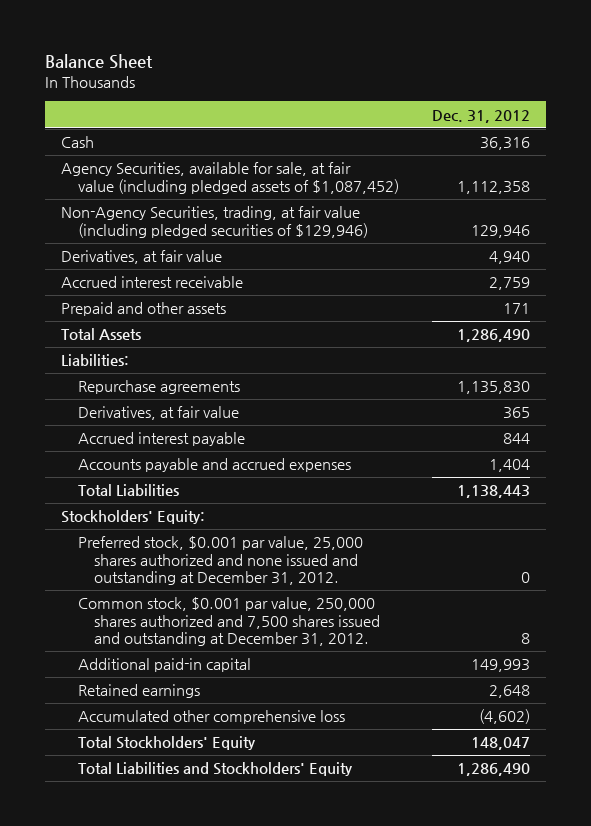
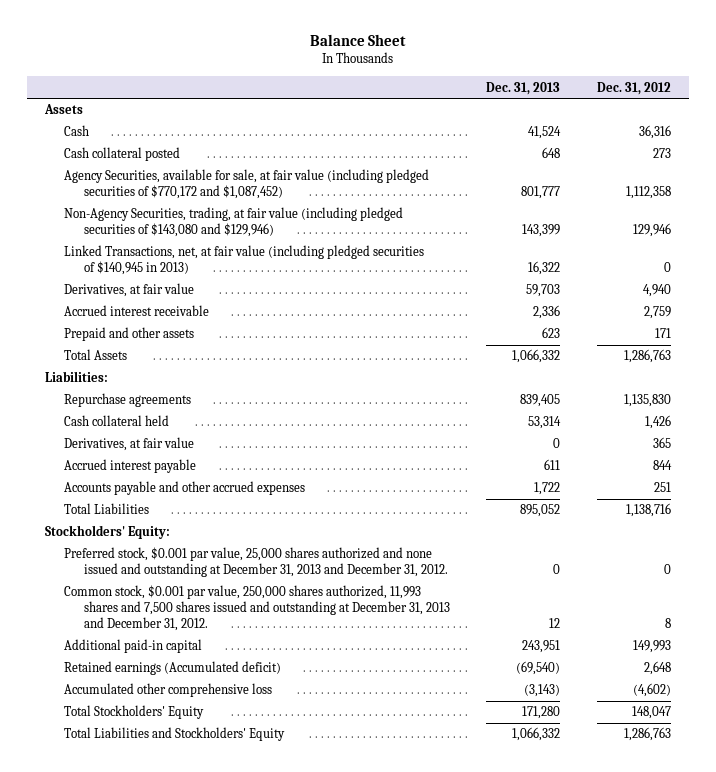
none -> [486,81,561,95] Dec. 31, 2013
none -> [43,104,83,115] Assets
none -> [64,147,181,162] Cash collateral posted
[61,162,399,194] Agency Securities, available for sale, at fair value (including pledged assets of $1,087,452) -> [64,169,430,200] Agency Securities, available for sale, at fair value (including pledged securities of $770,172 and $1,087,452)
[61,206,368,238] Non-Agency Securities, trading, at fair value (including pledged securities of $129,946) -> [64,207,404,238] Non-Agency Securities, trading, at fair value (including pledged securities of $143,080 and $129,946)
none -> [64,245,425,276] Linked Transactions, net, at fair value (including pledged securities of $140,945 in 2013)
[456,329,530,343] 1,286,490 -> [623,349,671,364] 1,286,763
none -> [64,415,170,427] Cash collateral held
[77,458,351,473] Accounts payable and accrued expenses -> [64,481,306,496] Accounts payable and other accrued expenses
[488,459,530,473] 1,404 -> [653,482,671,493] 251
[456,485,530,499] 1,138,443 -> [625,503,671,518] 1,138,716
[77,536,363,586] Preferred stock, $0.001 par value, 25,000 shares authorized and none issued and outstanding at December 31, 2012. -> [64,547,449,578] Preferred stock, $0.001 par value, 25,000 shares authorized and none issued and outstanding at December 31, 2013 and December 31, 2012.
[77,597,381,647] Common stock, $0.001 par value, 250,000 shares authorized and 7,500 shares issued and outstanding at December 31, 2012. -> [64,585,451,632] Common stock, $0.001 par value, 250,000 shares authorized, 11,993 shares and 7,500 shares issued and outstanding at December 31, 2013 and December 31, 2012.
[77,684,200,699] Retained earnings -> [64,661,282,676] Retained earnings (Accumulated deficit)
[456,763,530,777] 1,286,490 -> [623,727,671,742] 1,286,763

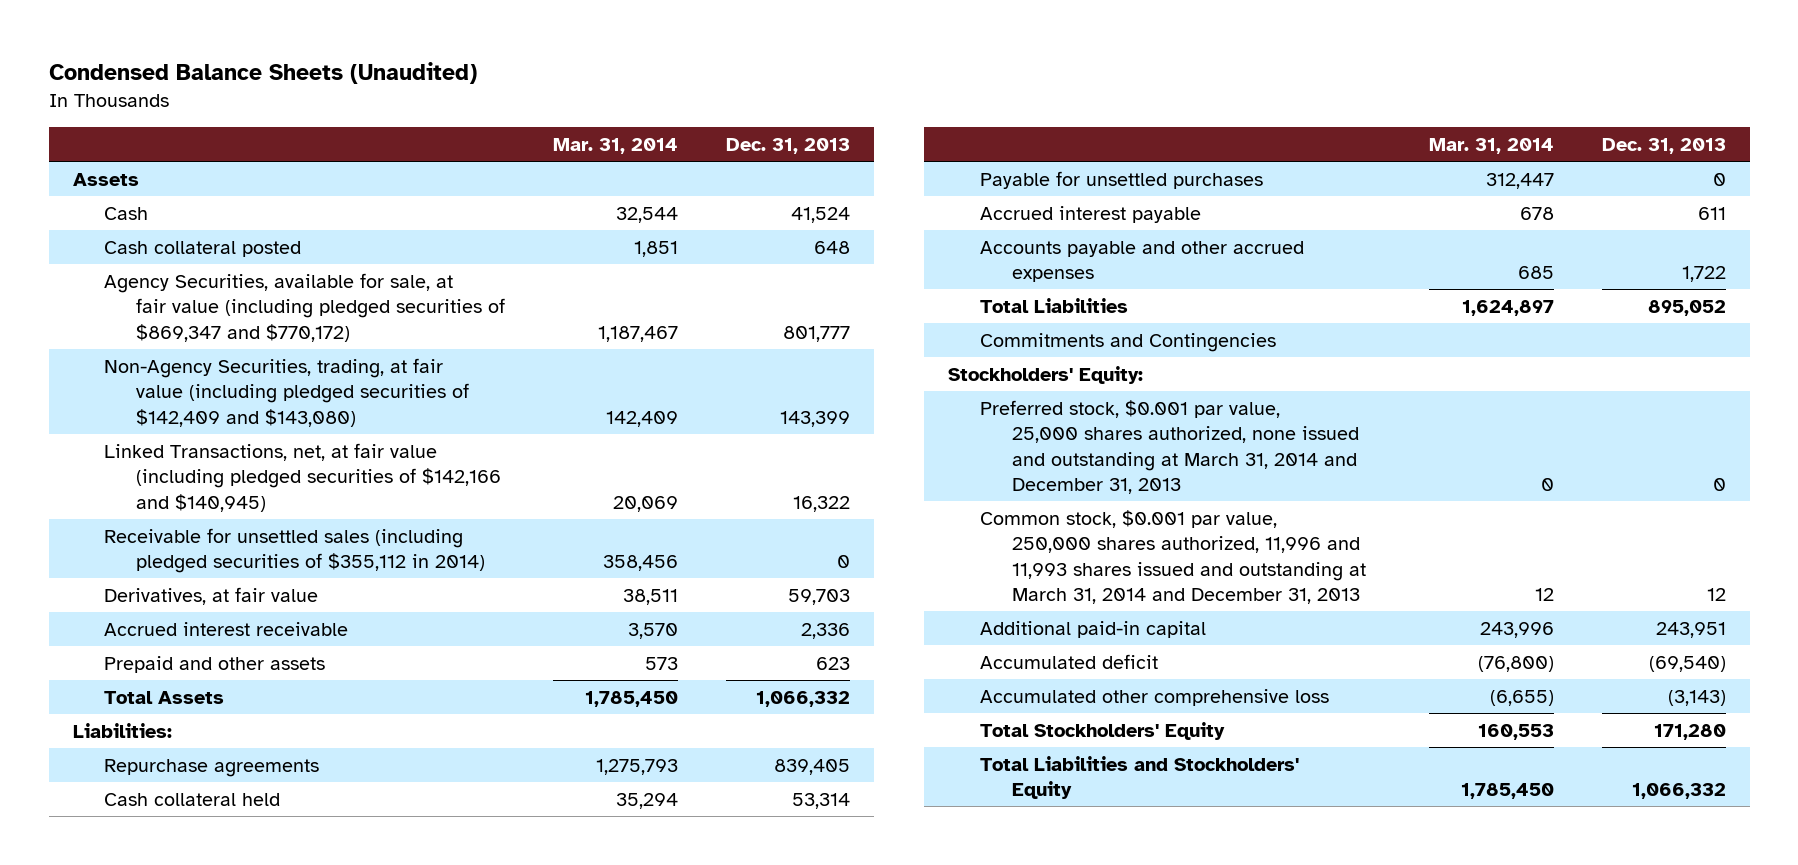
[309,34,406,47] Balance Sheet -> [48,61,477,84] Condensed Balance Sheets (Unaudited)
[596,81,671,95] Dec. 31, 2012 -> none
none -> [552,137,678,154] Mar. 31, 2014
[64,169,430,200] Agency Securities, available for sale, at fair value (including pledged securities of $770,172 and $1,087,452) -> [104,272,505,342] Agency Securities, available for sale, at fair value (including pledged securities of $869,347 and $770,172)
[64,207,404,238] Non-Agency Securities, trading, at fair value (including pledged securities of $143,080 and $129,946) -> [104,357,469,427] Non-Agency Securities, trading, at fair value (including pledged securities of $142,409 and $143,080)
[64,245,425,276] Linked Transactions, net, at fair value (including pledged securities of $140,945 in 2013) -> [104,442,501,512] Linked Transactions, net, at fair value (including pledged securities of $142,166 and $140,945)
none -> [104,527,485,574] Receivable for unsettled sales (including pledged securities of $355,112 in 2014)
[64,437,195,452] Derivatives, at fair value -> none
none -> [979,170,1263,189] Payable for unsettled purchases
none -> [979,332,1276,352] Commitments and Contingencies
[64,547,449,578] Preferred stock, $0.001 par value, 25,000 shares authorized and none issued and outstanding at December 31, 2013 and December 31, 2012. -> [979,399,1359,495] Preferred stock, $0.001 par value, 25,000 shares authorized, none issued and outstanding at March 31, 2014 and December 31, 2013
[64,585,451,632] Common stock, $0.001 par value, 250,000 shares authorized, 11,993 shares and 7,500 shares issued and outstanding at December 31, 2013 and December 31, 2012. -> [979,509,1366,605] Common stock, $0.001 par value, 250,000 shares authorized, 11,996 and 11,993 shares issued and outstanding at March 31, 2014 and December 31, 2013
[64,661,282,676] Retained earnings (Accumulated deficit) -> [979,653,1158,669] Accumulated deficit

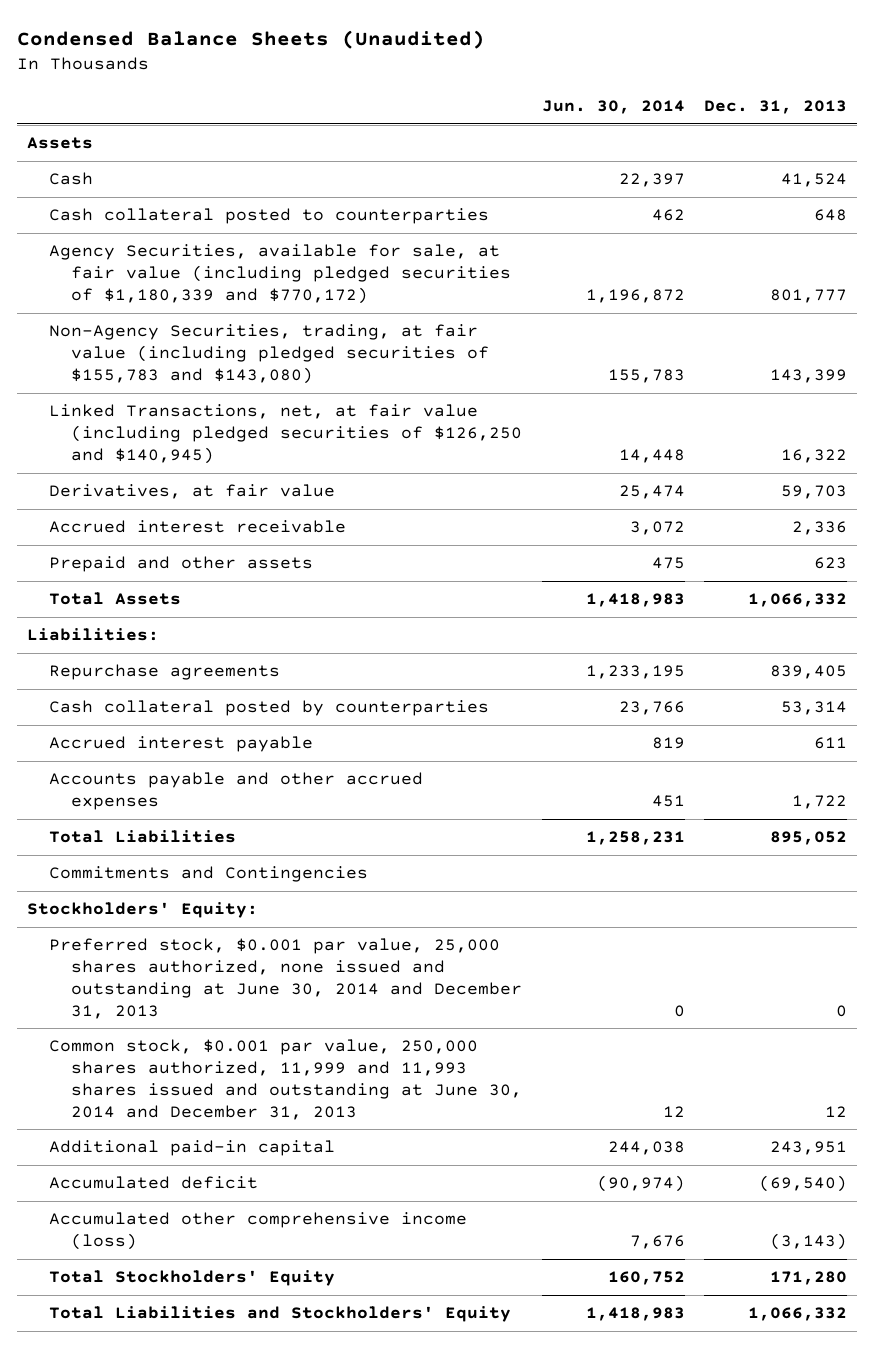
[552,137,678,154] Mar. 31, 2014 -> none
none -> [541,99,685,114] Jun. 30, 2014
[104,527,485,574] Receivable for unsettled sales (including pledged securities of $355,112 in 2014) -> none
[104,240,302,257] Cash collateral posted -> [48,208,489,225] Cash collateral posted to counterparties
[104,272,505,342] Agency Securities, available for sale, at fair value (including pledged securities of $869,347 and $770,172) -> [48,244,512,304] Agency Securities, available for sale, at fair value (including pledged securities of $1,180,339 and $770,172)
[104,357,469,427] Non-Agency Securities, trading, at fair value (including pledged securities of $142,409 and $143,080) -> [48,324,490,384] Non-Agency Securities, trading, at fair value (including pledged securities of $155,783 and $143,080)
[104,442,501,512] Linked Transactions, net, at fair value (including pledged securities of $142,166 and $140,945) -> [48,404,523,464] Linked Transactions, net, at fair value (including pledged securities of $126,250 and $140,945)
[979,170,1263,189] Payable for unsettled purchases -> none
[104,792,281,806] Cash collateral held -> [48,700,489,717] Cash collateral posted by counterparties
[979,399,1359,495] Preferred stock, $0.001 par value, 25,000 shares authorized, none issued and outstanding at March 31, 2014 and December 31, 2013 -> [48,938,523,1019] Preferred stock, $0.001 par value, 25,000 shares authorized, none issued and outstanding at June 30, 2014 and December 31, 2013
[979,509,1366,605] Common stock, $0.001 par value, 250,000 shares authorized, 11,996 and 11,993 shares issued and outstanding at March 31, 2014 and December 31, 2013 -> [48,1039,523,1120] Common stock, $0.001 par value, 250,000 shares authorized, 11,999 and 11,993 shares issued and outstanding at June 30, 2014 and December 31, 2013
[979,688,1329,706] Accumulated other comprehensive loss -> [48,1212,467,1251] Accumulated other comprehensive income (loss)

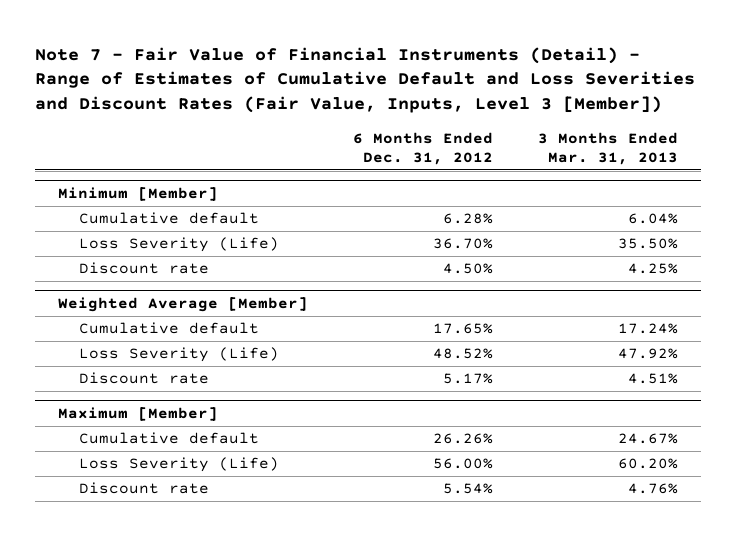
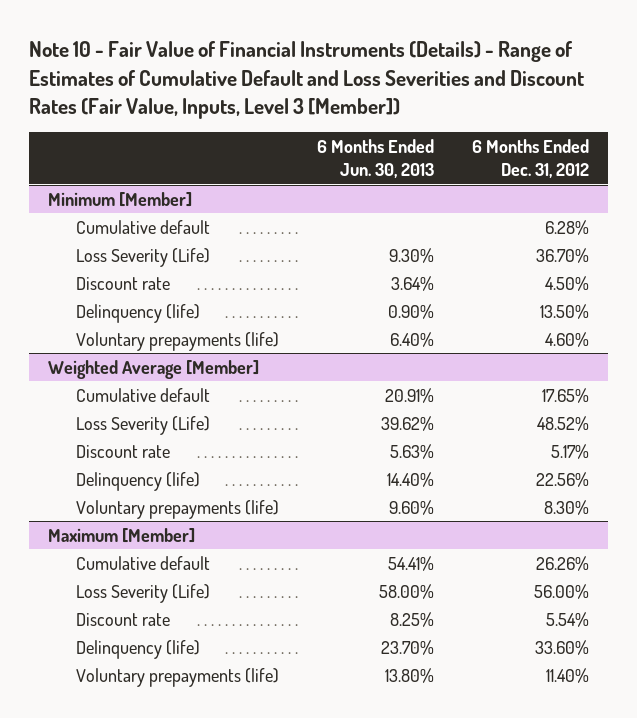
[35,46,696,114] Note 7 - Fair Value of Financial Instruments (Detail) - Range of Estimates of Cumulative Default and Loss Severities and Discount Rates (Fair Value, Inputs, Level 3 [Member]) -> [28,41,584,119] Note 10 - Fair Value of Financial Instruments (Details) - Range of Estimates of Cumulative Default and Loss Severities and Discount Rates (Fair Value, Inputs, Level 3 [Member])
[537,131,678,165] 3 Months Ended Mar. 31, 2013 -> none
none -> [316,138,434,179] 6 Months Ended Jun. 30, 2013
none -> [75,303,200,323] Delinquency (life)
none -> [75,331,279,351] Voluntary prepayments (life)
none -> [75,471,200,491] Delinquency (life)
none -> [75,499,279,519] Voluntary prepayments (life)
none -> [75,639,200,659] Delinquency (life)
none -> [75,667,279,687] Voluntary prepayments (life)

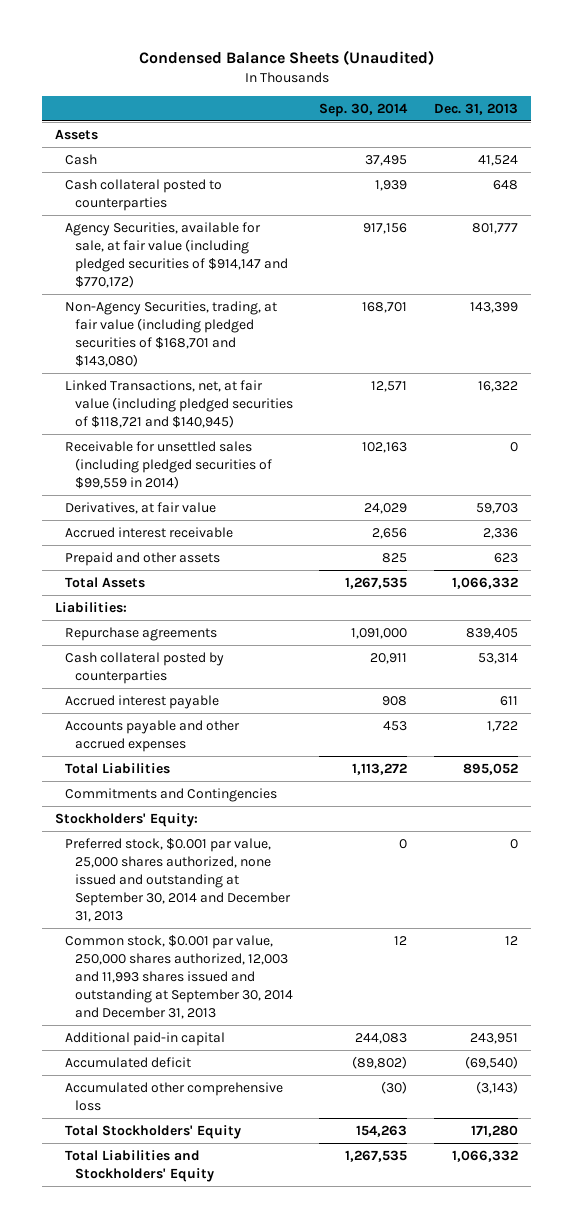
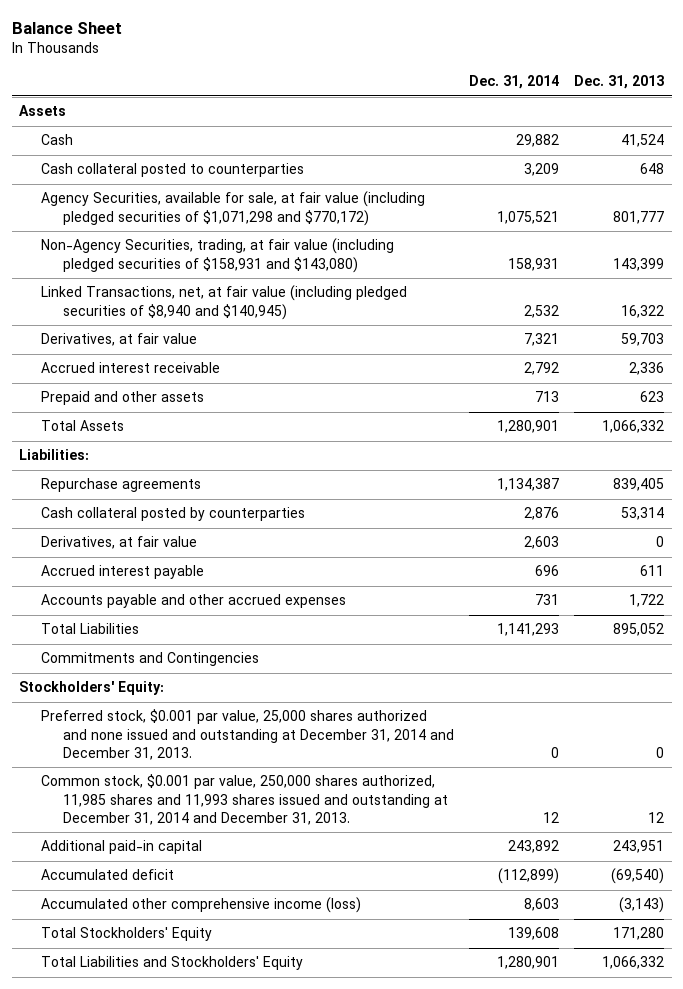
[138,50,434,66] Condensed Balance Sheets (Unaudited) -> [11,21,122,34] Balance Sheet
[319,102,409,117] Sep. 30, 2014 -> none
none -> [469,75,560,90] Dec. 31, 2014
[64,440,272,489] Receivable for unsettled sales (including pledged securities of $99,559 in 2014) -> none
[64,221,288,288] Agency Securities, available for sale, at fair value (including pledged securities of $914,147 and $770,172) -> [41,191,426,226] Agency Securities, available for sale, at fair value (including pledged securities of $1,071,298 and $770,172)
[64,300,277,367] Non-Agency Securities, trading, at fair value (including pledged securities of $168,701 and $143,080) -> [41,238,395,273] Non-Agency Securities, trading, at fair value (including pledged securities of $158,931 and $143,080)
[64,379,293,428] Linked Transactions, net, at fair value (including pledged securities of $118,721 and $140,945) -> [41,285,408,320] Linked Transactions, net, at fair value (including pledged securities of $8,940 and $140,945)
none -> [41,536,198,550] Derivatives, at fair value
[64,837,291,922] Preferred stock, $0.001 par value, 25,000 shares authorized, none issued and outstanding at September 30, 2014 and December 31, 2013 -> [41,709,455,761] Preferred stock, $0.001 par value, 25,000 shares authorized and none issued and outstanding at December 31, 2014 and December 31, 2013.
[64,934,293,1019] Common stock, $0.001 par value, 250,000 shares authorized, 12,003 and 11,993 shares issued and outstanding at September 30, 2014 and December 31, 2013 -> [41,774,449,826] Common stock, $0.001 par value, 250,000 shares authorized, 11,985 shares and 11,993 shares issued and outstanding at December 31, 2014 and December 31, 2013.
[64,1081,283,1111] Accumulated other comprehensive loss -> [41,897,362,914] Accumulated other comprehensive income (loss)

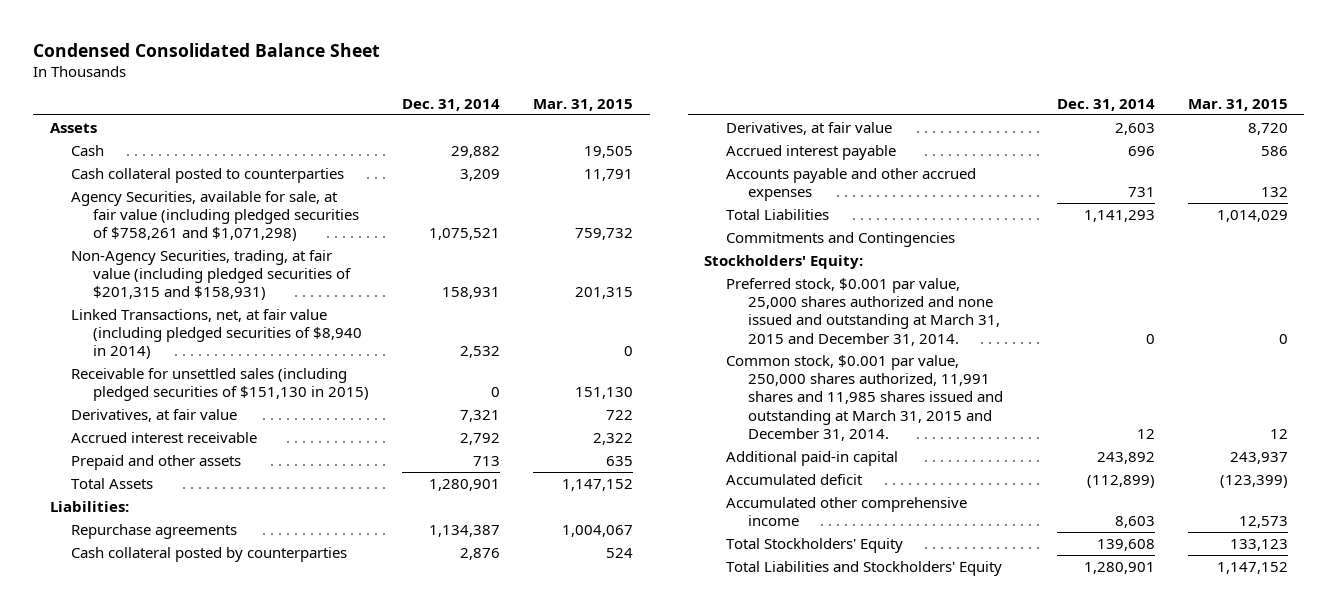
[11,21,122,34] Balance Sheet -> [33,42,381,57] Condensed Consolidated Balance Sheet
[574,75,665,90] Dec. 31, 2013 -> none
none -> [533,98,634,111] Mar. 31, 2015
[41,191,426,226] Agency Securities, available for sale, at fair value (including pledged securities of $1,071,298 and $770,172) -> [71,190,360,242] Agency Securities, available for sale, at fair value (including pledged securities of $758,261 and $1,071,298)
[41,238,395,273] Non-Agency Securities, trading, at fair value (including pledged securities of $158,931 and $143,080) -> [71,249,352,301] Non-Agency Securities, trading, at fair value (including pledged securities of $201,315 and $158,931)
[41,285,408,320] Linked Transactions, net, at fair value (including pledged securities of $8,940 and $140,945) -> [71,308,363,360] Linked Transactions, net, at fair value (including pledged securities of $8,940 in 2014)
none -> [71,367,370,401] Receivable for unsettled sales (including pledged securities of $151,130 in 2015)
[41,709,455,761] Preferred stock, $0.001 par value, 25,000 shares authorized and none issued and outstanding at December 31, 2014 and December 31, 2013. -> [726,277,1000,346] Preferred stock, $0.001 par value, 25,000 shares authorized and none issued and outstanding at March 31, 2015 and December 31, 2014.
[41,774,449,826] Common stock, $0.001 par value, 250,000 shares authorized, 11,985 shares and 11,993 shares issued and outstanding at December 31, 2014 and December 31, 2013. -> [726,354,1003,441] Common stock, $0.001 par value, 250,000 shares authorized, 11,991 shares and 11,985 shares issued and outstanding at March 31, 2015 and December 31, 2014.
[41,897,362,914] Accumulated other comprehensive income (loss) -> [726,496,968,526] Accumulated other comprehensive income

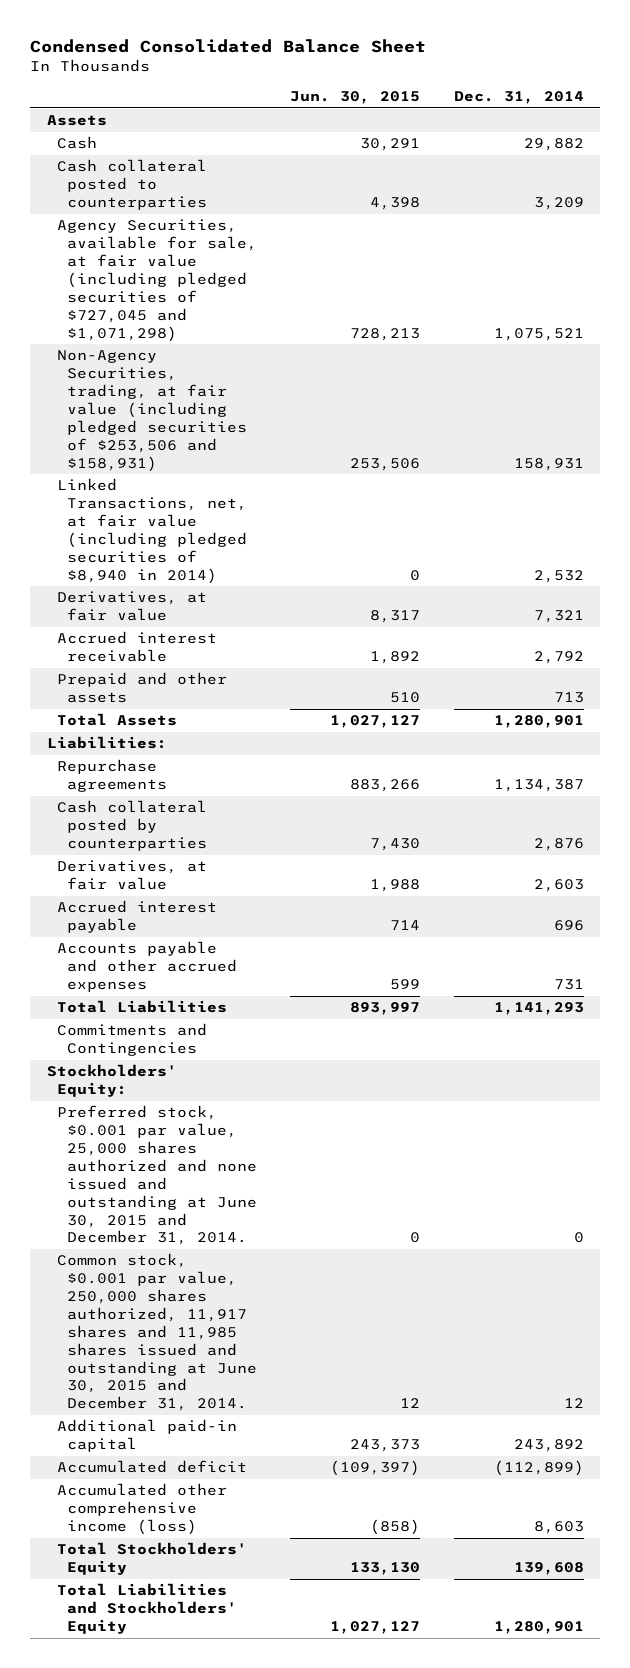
[533,98,634,111] Mar. 31, 2015 -> none
none -> [290,91,421,105] Jun. 30, 2015
[71,190,360,242] Agency Securities, available for sale, at fair value (including pledged securities of $758,261 and $1,071,298) -> [56,219,258,342] Agency Securities, available for sale, at fair value (including pledged securities of $727,045 and $1,071,298)
[71,249,352,301] Non-Agency Securities, trading, at fair value (including pledged securities of $201,315 and $158,931) -> [56,350,248,472] Non-Agency Securities, trading, at fair value (including pledged securities of $253,506 and $158,931)
[71,367,370,401] Receivable for unsettled sales (including pledged securities of $151,130 in 2015) -> none
[726,277,1000,346] Preferred stock, $0.001 par value, 25,000 shares authorized and none issued and outstanding at March 31, 2015 and December 31, 2014. -> [56,1105,258,1246] Preferred stock, $0.001 par value, 25,000 shares authorized and none issued and outstanding at June 30, 2015 and December 31, 2014.
[726,354,1003,441] Common stock, $0.001 par value, 250,000 shares authorized, 11,991 shares and 11,985 shares issued and outstanding at March 31, 2015 and December 31, 2014. -> [56,1253,258,1412] Common stock, $0.001 par value, 250,000 shares authorized, 11,917 shares and 11,985 shares issued and outstanding at June 30, 2015 and December 31, 2014.
[726,496,968,526] Accumulated other comprehensive income -> [56,1483,227,1536] Accumulated other comprehensive income (loss)

